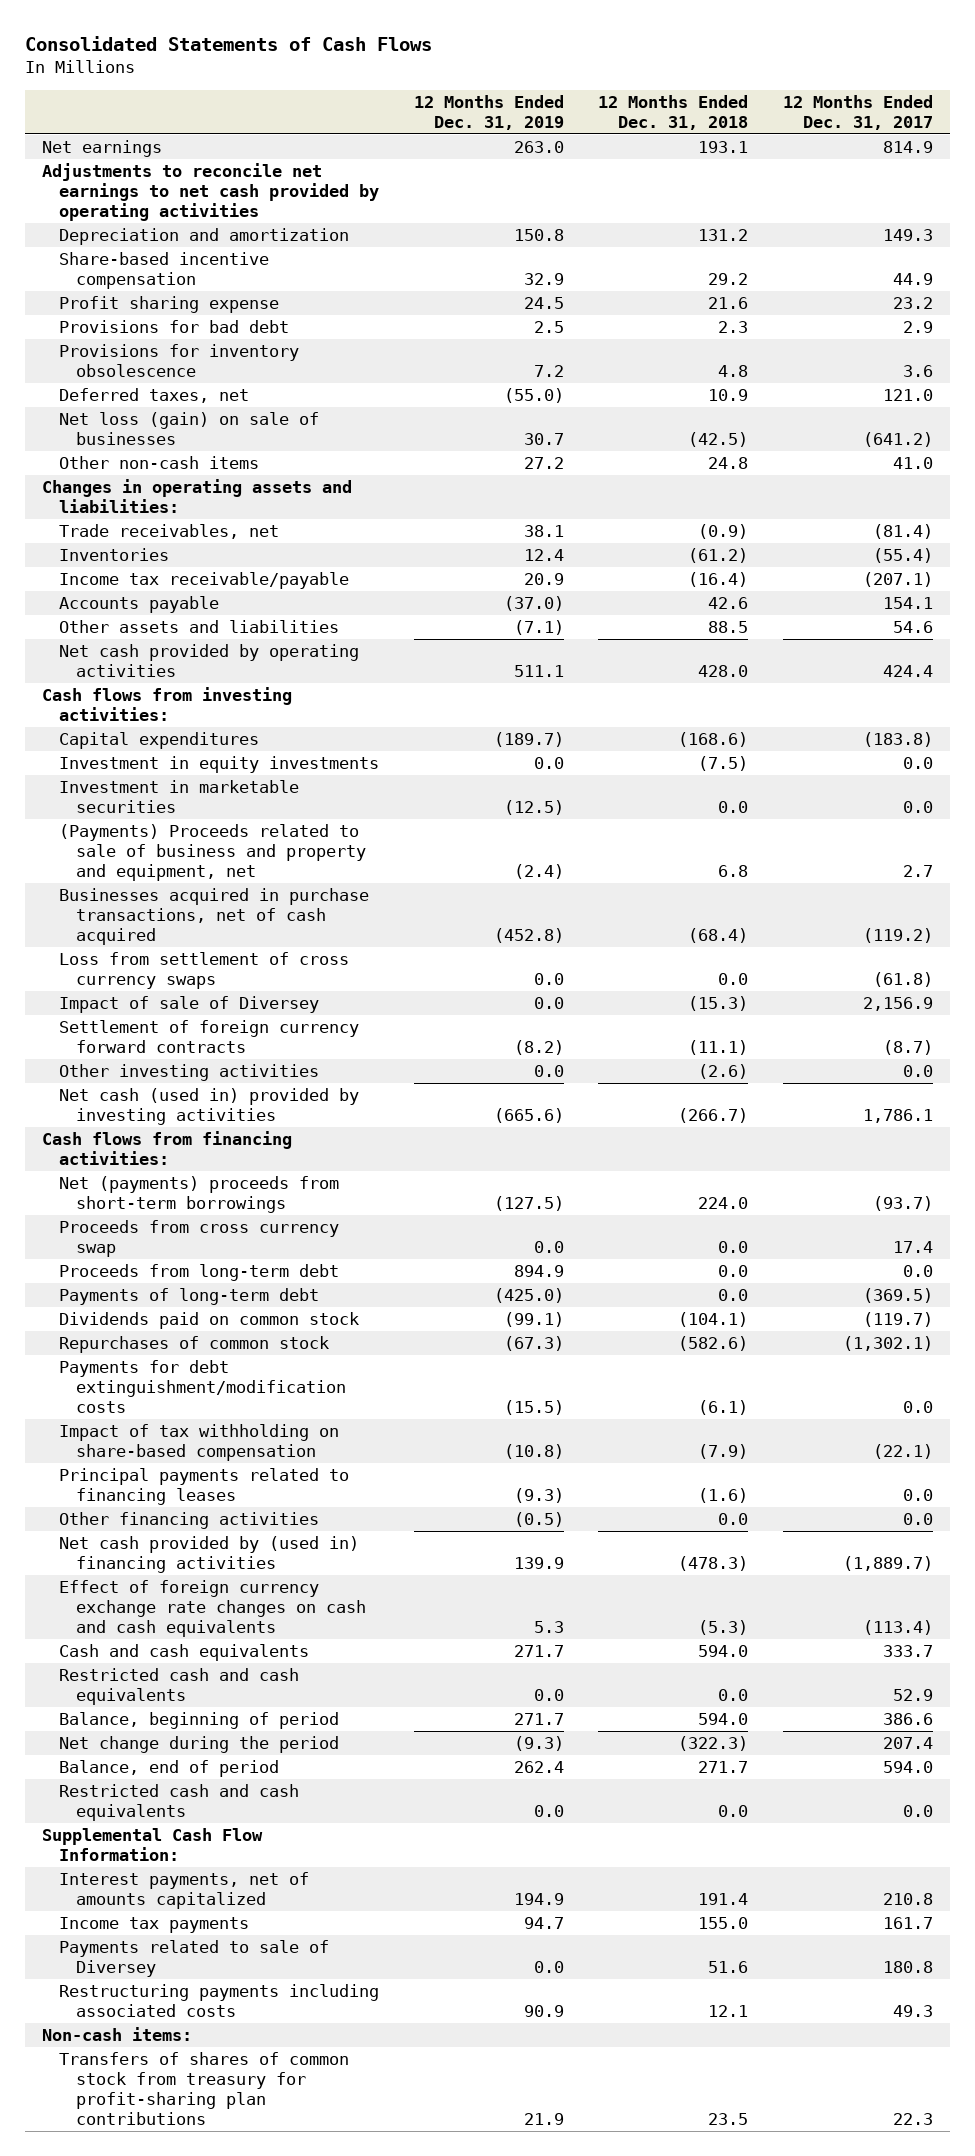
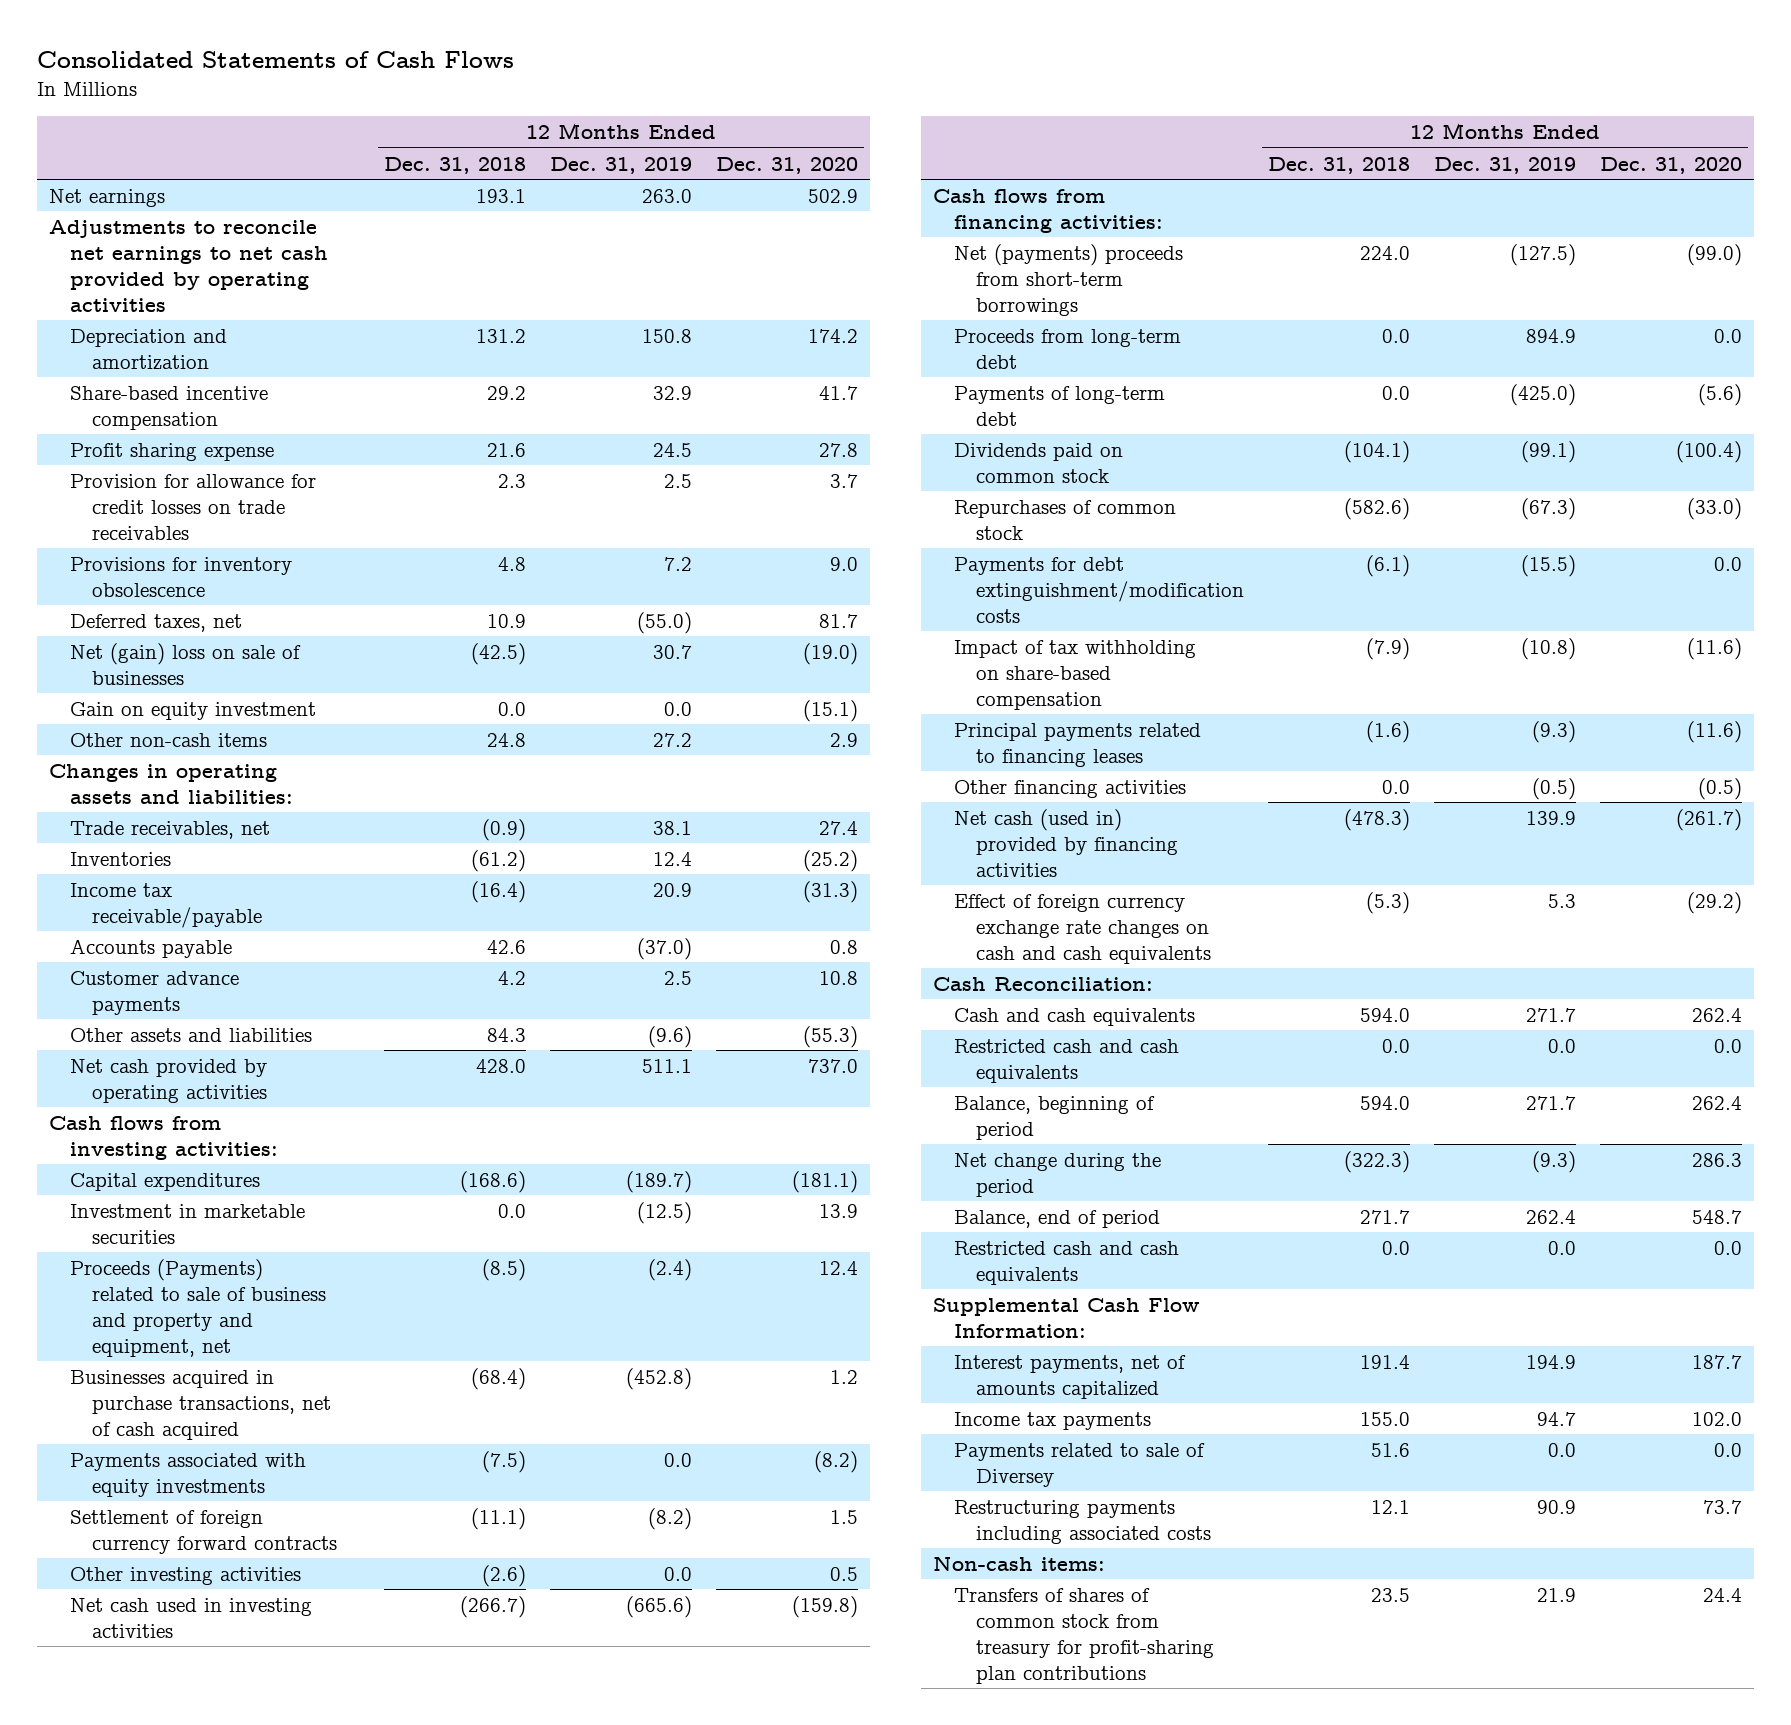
[782,94,933,130] 12 Months Ended Dec. 31, 2017 -> none
none -> [715,156,858,174] Dec. 31, 2020
[59,320,290,334] Provisions for bad debt -> [70,473,317,540] Provision for allowance for credit losses on trade receivables
[59,412,320,446] Net loss (gain) on sale of businesses -> [70,642,302,685] Net (gain) loss on sale of businesses
none -> [70,701,317,720] Gain on equity investment
none -> [70,970,240,1015] Customer advance payments
[513,620,564,636] (7.1) -> [647,1025,692,1048] (9.6)
[708,621,749,634] 88.5 -> [486,1027,526,1042] 84.3
[59,756,380,774] Investment in equity investments -> none
[59,824,367,882] (Payments) Proceeds related to sale of business and property and equipment, net -> [70,1258,326,1357] Proceeds (Payments) related to sale of business and property and equipment, net
[718,865,749,878] 6.8 -> [481,1258,526,1281] (8.5)
[59,952,350,990] Loss from settlement of cross currency swaps -> none
[59,996,320,1014] Impact of sale of Diversey -> none
none -> [70,1452,307,1497] Payments associated with equity investments
[59,1088,360,1126] Net cash (used in) provided by investing activities -> [70,1597,313,1638] Net cash used in investing activities
[59,1220,340,1258] Proceeds from cross currency swap -> none
[59,1536,360,1574] Net cash provided by (used in) financing activities -> [954,808,1178,877] Net cash (used in) provided by financing activities
none -> [932,976,1153,991] Cash Reconciliation:

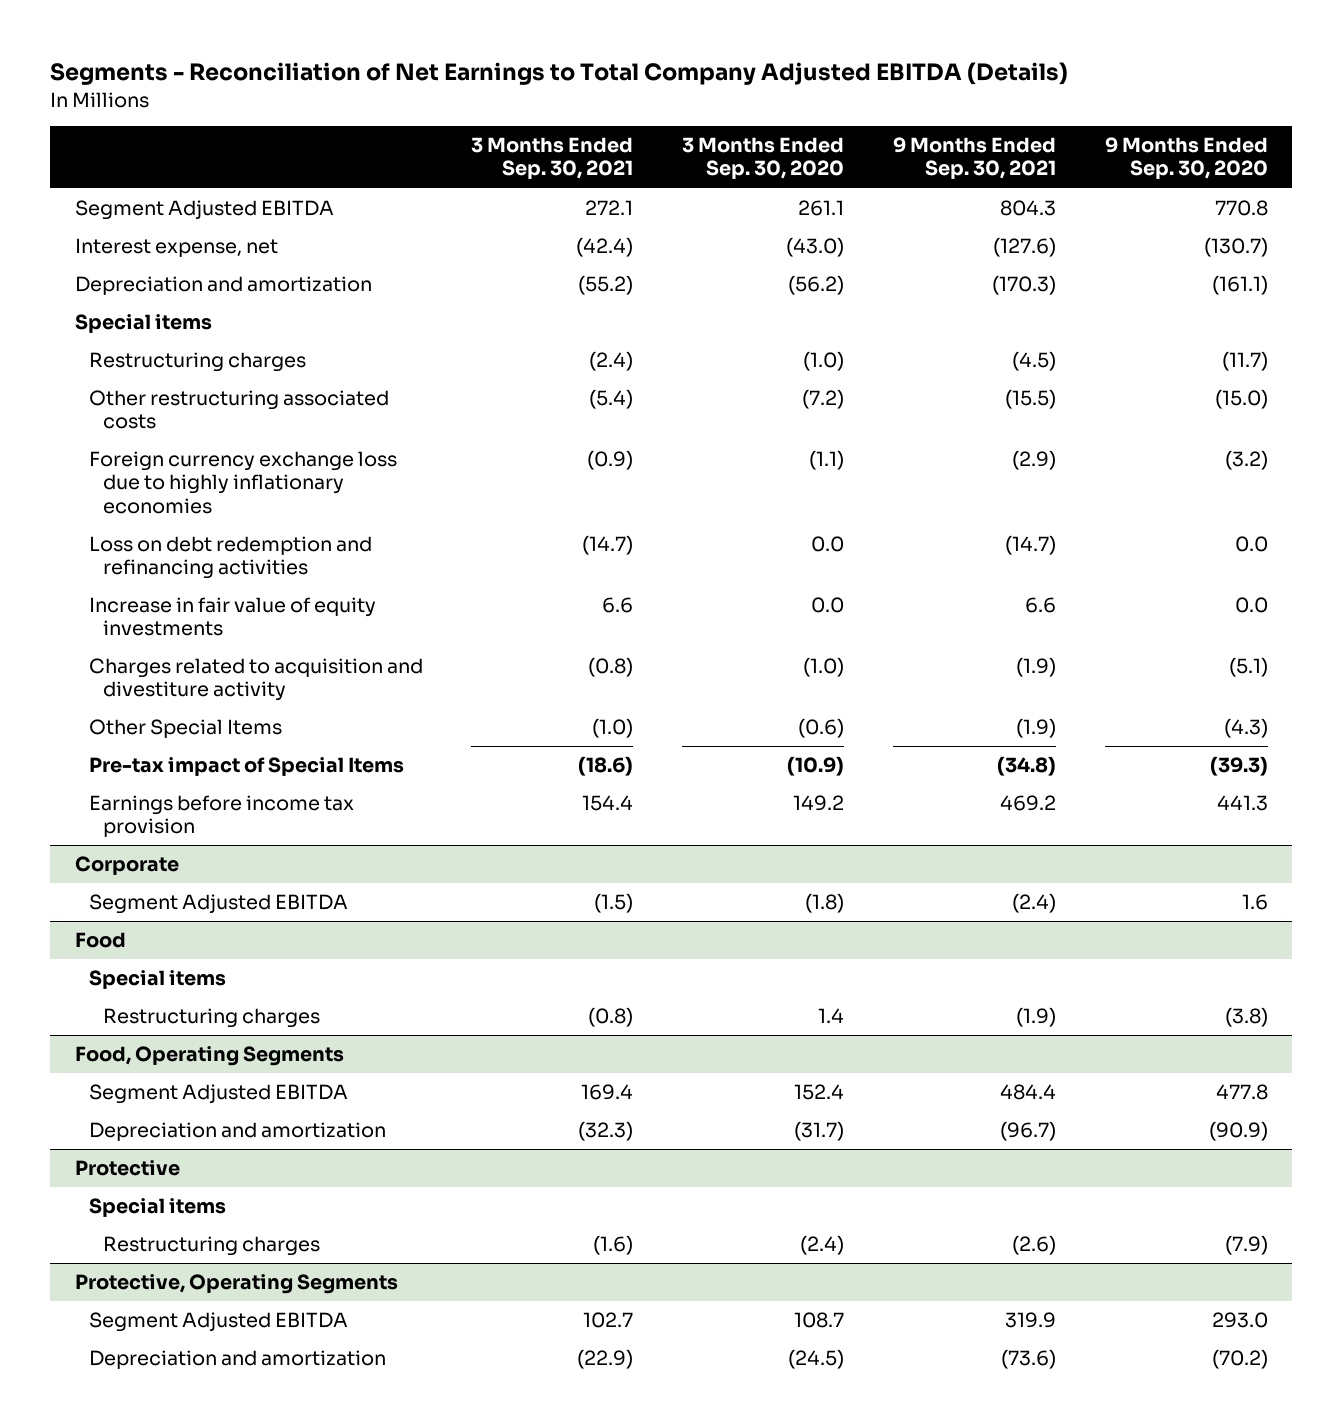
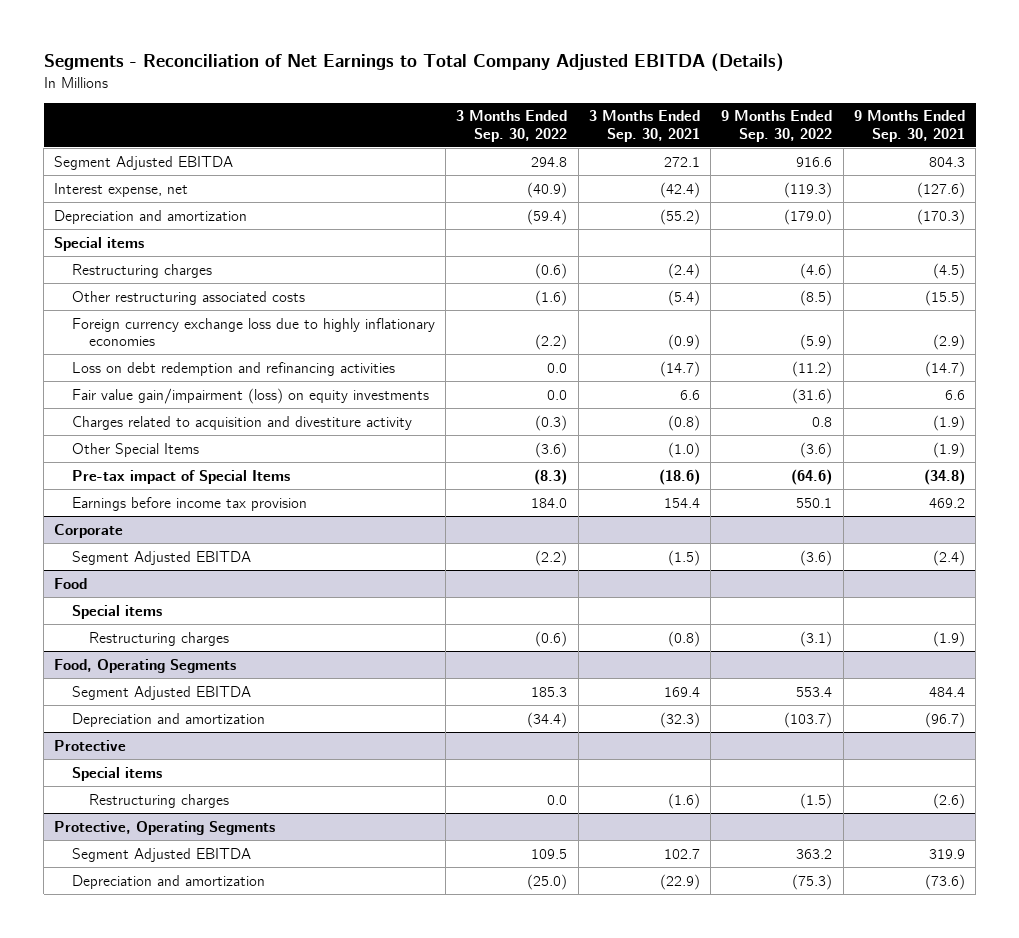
[682,137,845,180] 3 Months Ended Sep. 30, 2020 -> none
[1104,137,1268,180] 9 Months Ended Sep. 30, 2020 -> none
none -> [456,110,568,142] 3 Months Ended Sep. 30, 2022
none -> [721,110,833,142] 9 Months Ended Sep. 30, 2022
[88,597,376,637] Increase in fair value of equity investments -> [71,387,429,404] Fair value gain/impairment (loss) on equity investments

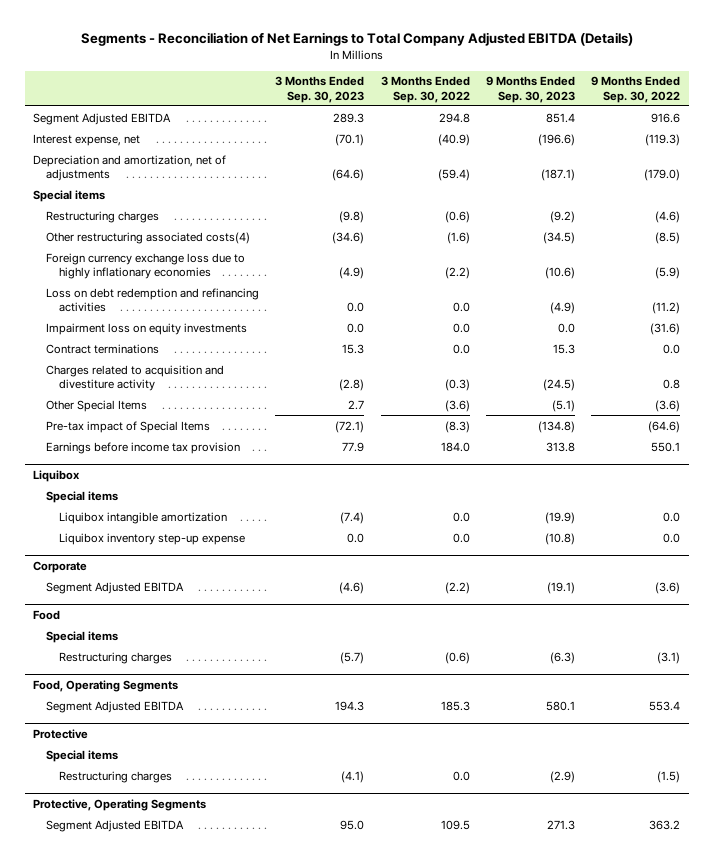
[588,110,700,142] 3 Months Ended Sep. 30, 2021 -> none
[853,110,965,142] 9 Months Ended Sep. 30, 2021 -> none
none -> [275,76,365,103] 3 Months Ended Sep. 30, 2023
none -> [486,76,576,103] 9 Months Ended Sep. 30, 2023
[54,209,248,224] Depreciation and amortization -> [33,154,227,182] Depreciation and amortization, net of adjustments
[71,290,305,305] Other restructuring associated costs -> [45,231,250,244] Other restructuring associated costs(4)
[71,387,429,404] Fair value gain/impairment (loss) on equity investments -> [45,322,247,335] Impairment loss on equity investments
none -> [45,343,159,354] Contract terminations
none -> [33,469,81,482] Liquibox
none -> [45,490,118,503] Special items
none -> [58,511,227,524] Liquibox intangible amortization
none -> [58,532,245,545] Liquibox inventory step-up expense
[71,712,265,727] Depreciation and amortization -> none
[71,874,265,889] Depreciation and amortization -> none

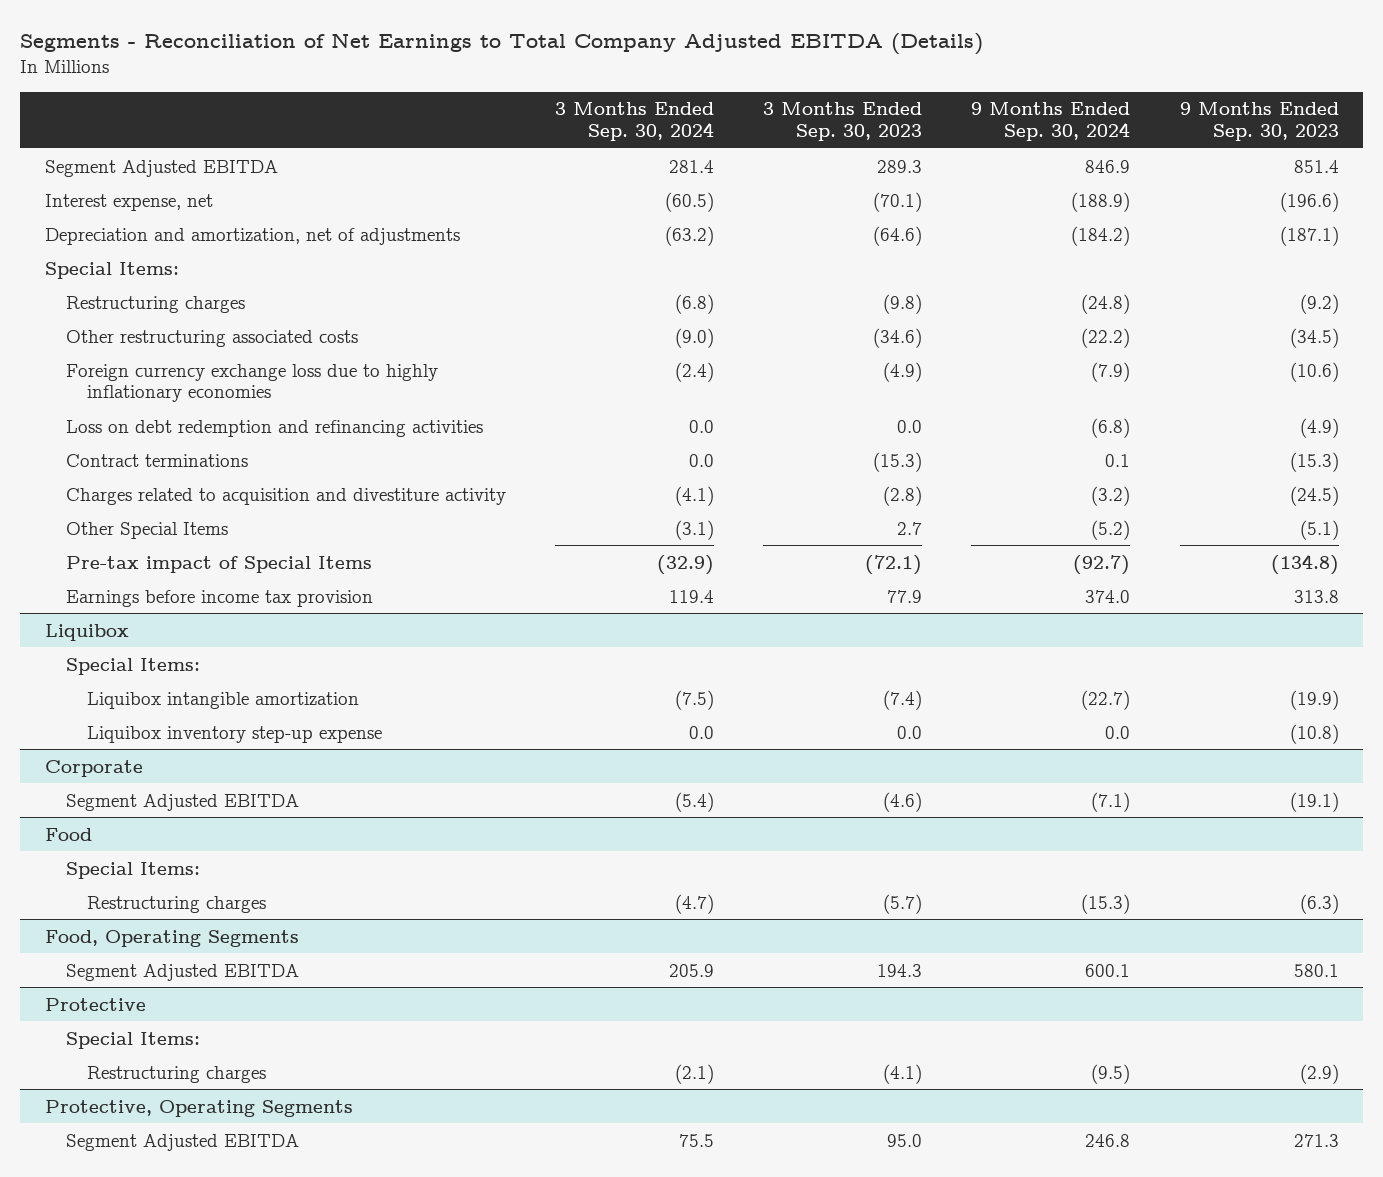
[380,76,470,103] 3 Months Ended Sep. 30, 2022 -> none
[591,76,681,103] 9 Months Ended Sep. 30, 2022 -> none
none -> [554,102,714,141] 3 Months Ended Sep. 30, 2024
none -> [971,102,1131,141] 9 Months Ended Sep. 30, 2024
[33,189,106,202] Special items -> [44,261,179,279] Special Items:
[45,231,250,244] Other restructuring associated costs(4) -> [65,329,358,347] Other restructuring associated costs
[45,322,247,335] Impairment loss on equity investments -> none
[342,343,365,354] 15.3 -> [873,451,923,472] (15.3)
[553,343,576,354] 15.3 -> [1289,451,1339,472] (15.3)
[45,490,118,503] Special items -> [65,657,200,675] Special Items:
[45,630,118,643] Special items -> [65,861,200,879] Special Items:
[45,749,118,762] Special items -> [65,1031,200,1049] Special Items:

